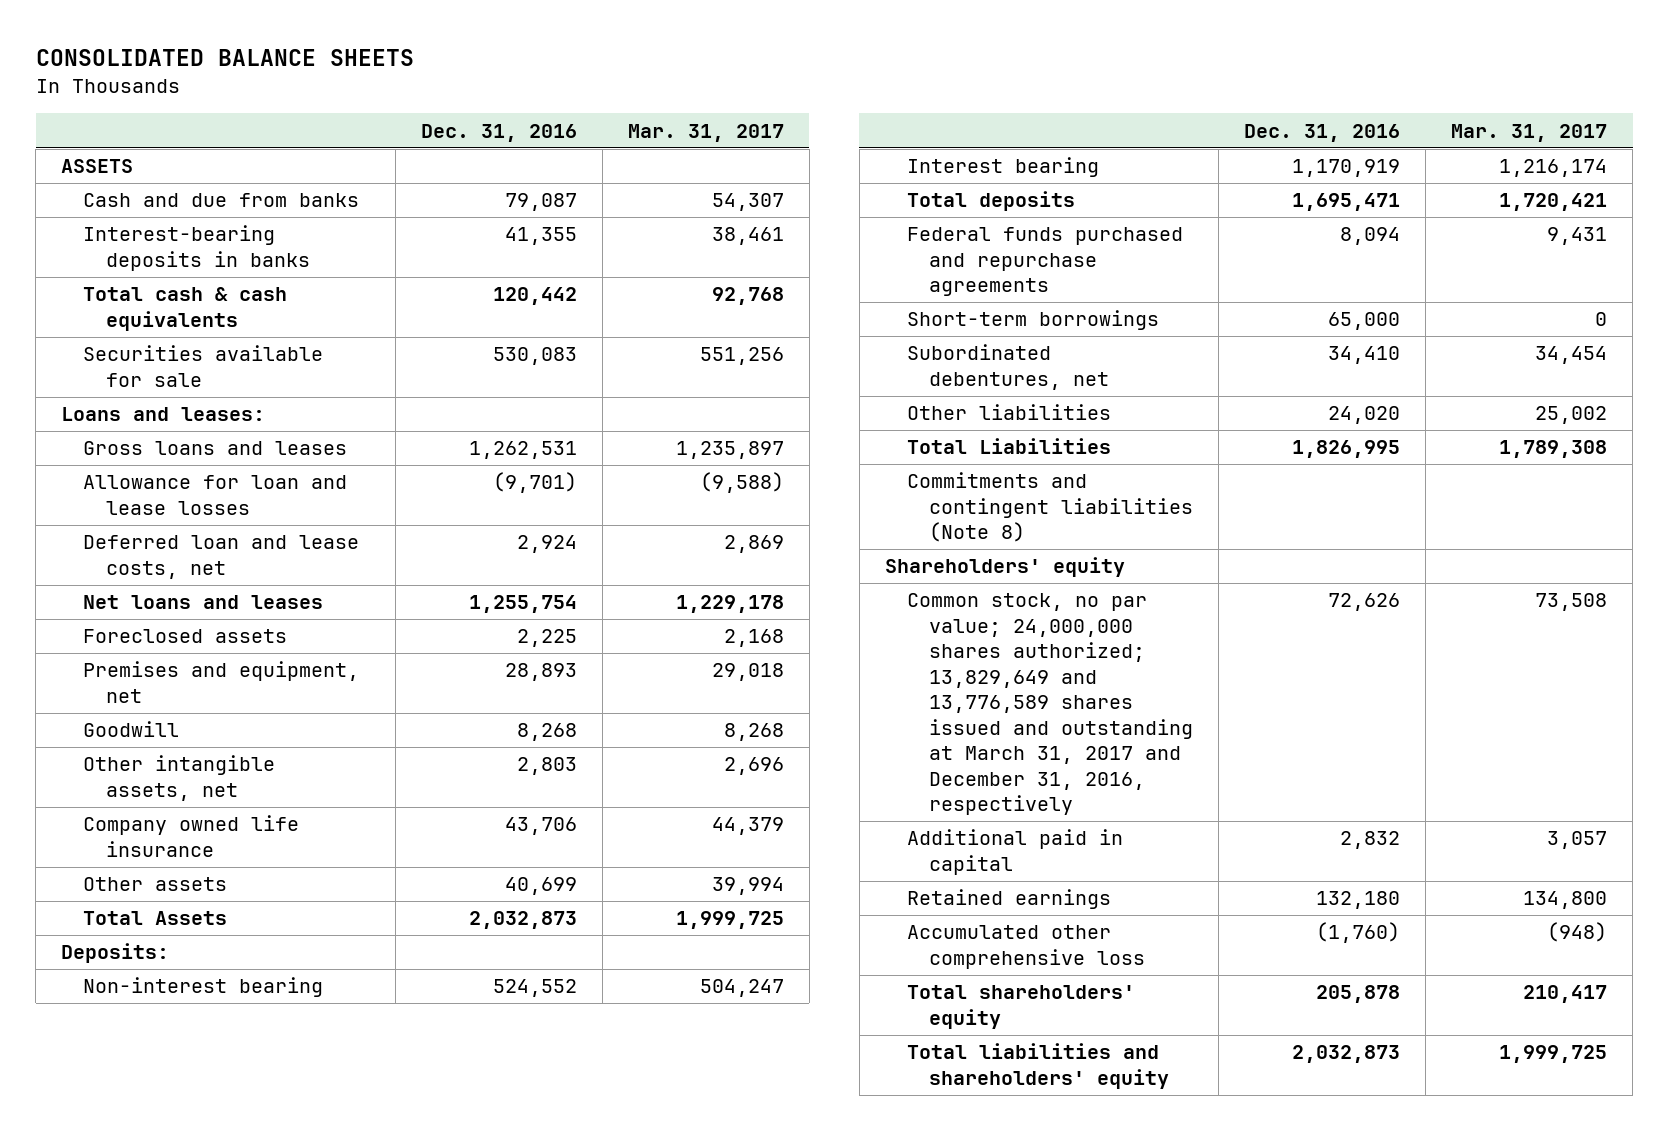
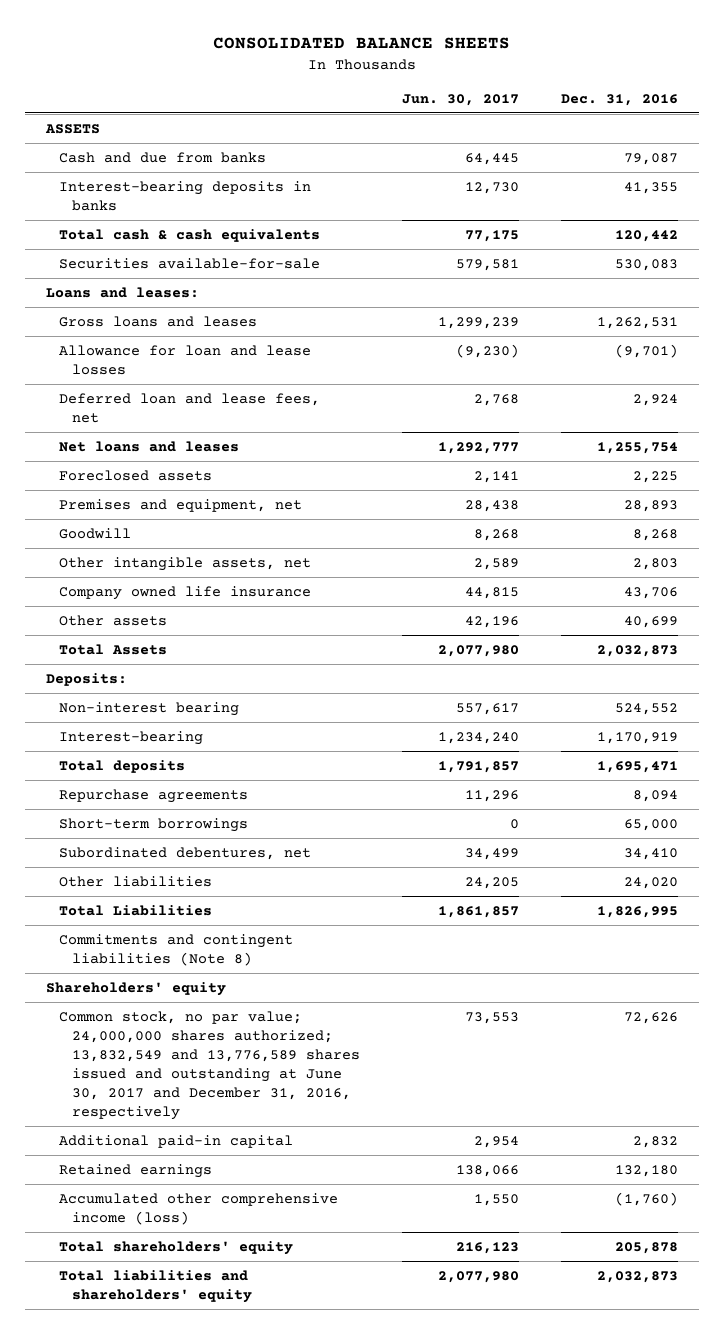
[627,123,784,142] Mar. 31, 2017 -> none
none -> [401,93,519,106] Jun. 30, 2017
[83,345,324,387] Securities available for sale -> [58,257,320,269] Securities available-for-sale
[83,535,360,579] Deferred loan and lease costs, net -> [58,392,320,423] Deferred loan and lease fees, net
[906,157,1099,178] Interest bearing -> [58,730,203,745] Interest-bearing
[906,227,1183,297] Federal funds purchased and repurchase agreements -> [58,788,248,803] Repurchase agreements
[906,593,1194,816] Common stock, no par value; 24,000,000 shares authorized; 13,829,649 and 13,776,589 shares issued and outstanding at March 31, 2017 and December 31, 2016, respectively -> [58,1010,360,1121] Common stock, no par value; 24,000,000 shares authorized; 13,832,549 and 13,776,589 shares issued and outstanding at June 30, 2017 and December 31, 2016, respectively
[906,829,1123,875] Additional paid in capital -> [58,1134,293,1148] Additional paid-in capital
[906,925,1146,969] Accumulated other comprehensive loss -> [58,1192,338,1225] Accumulated other comprehensive income (loss)

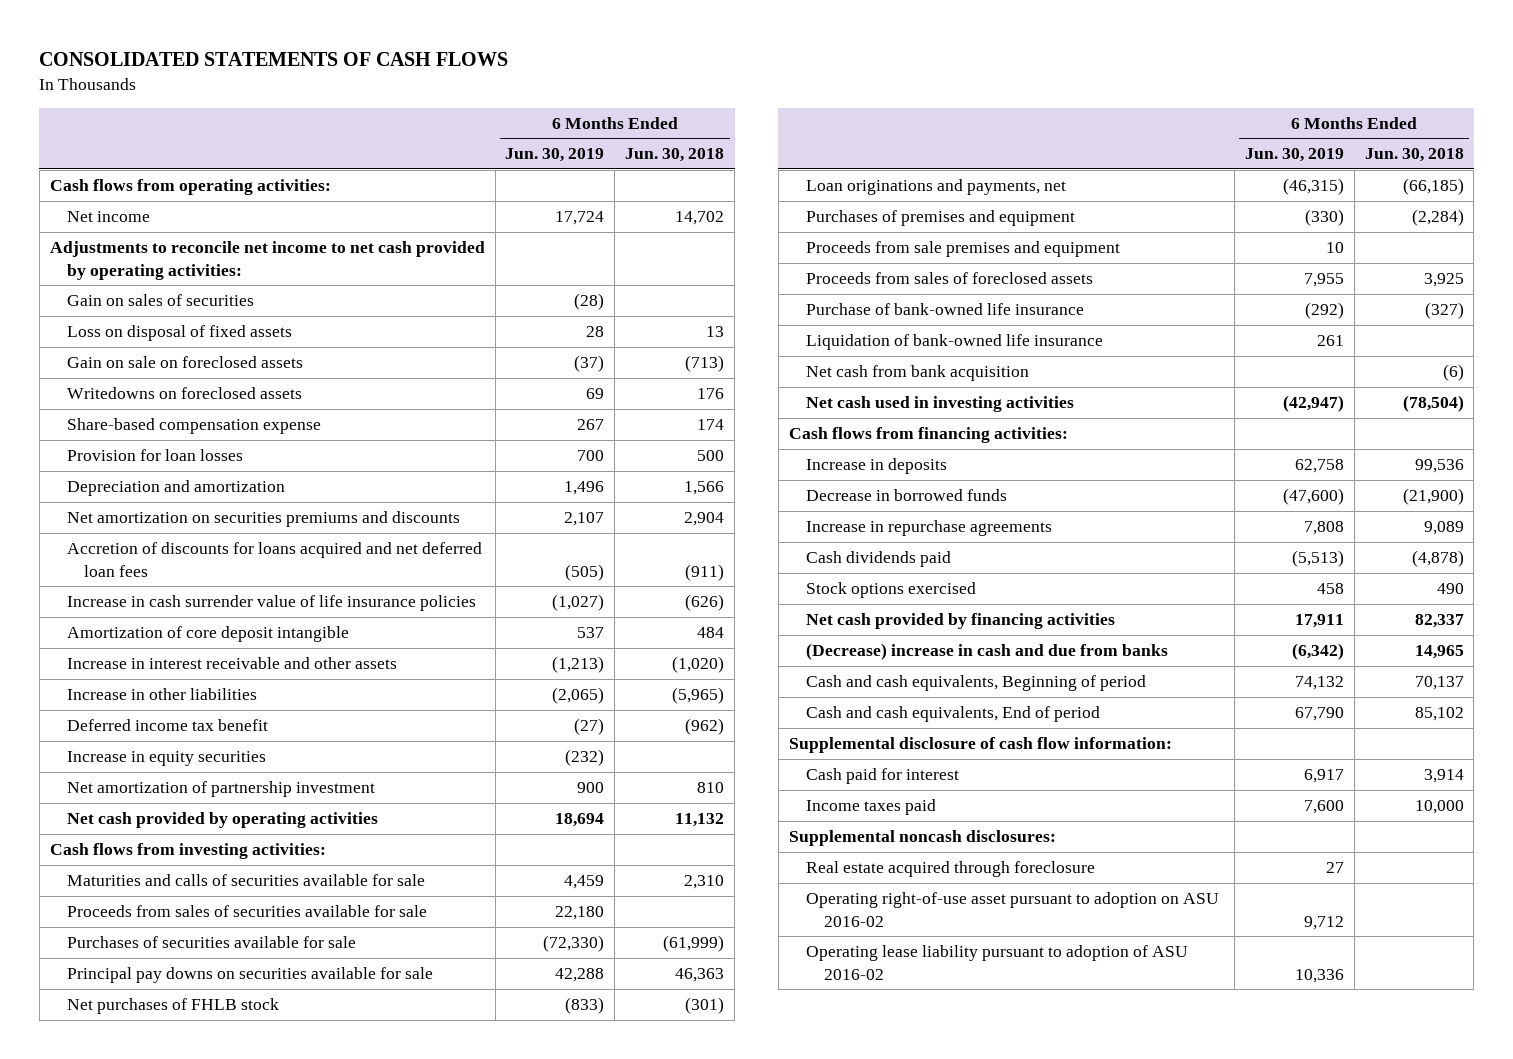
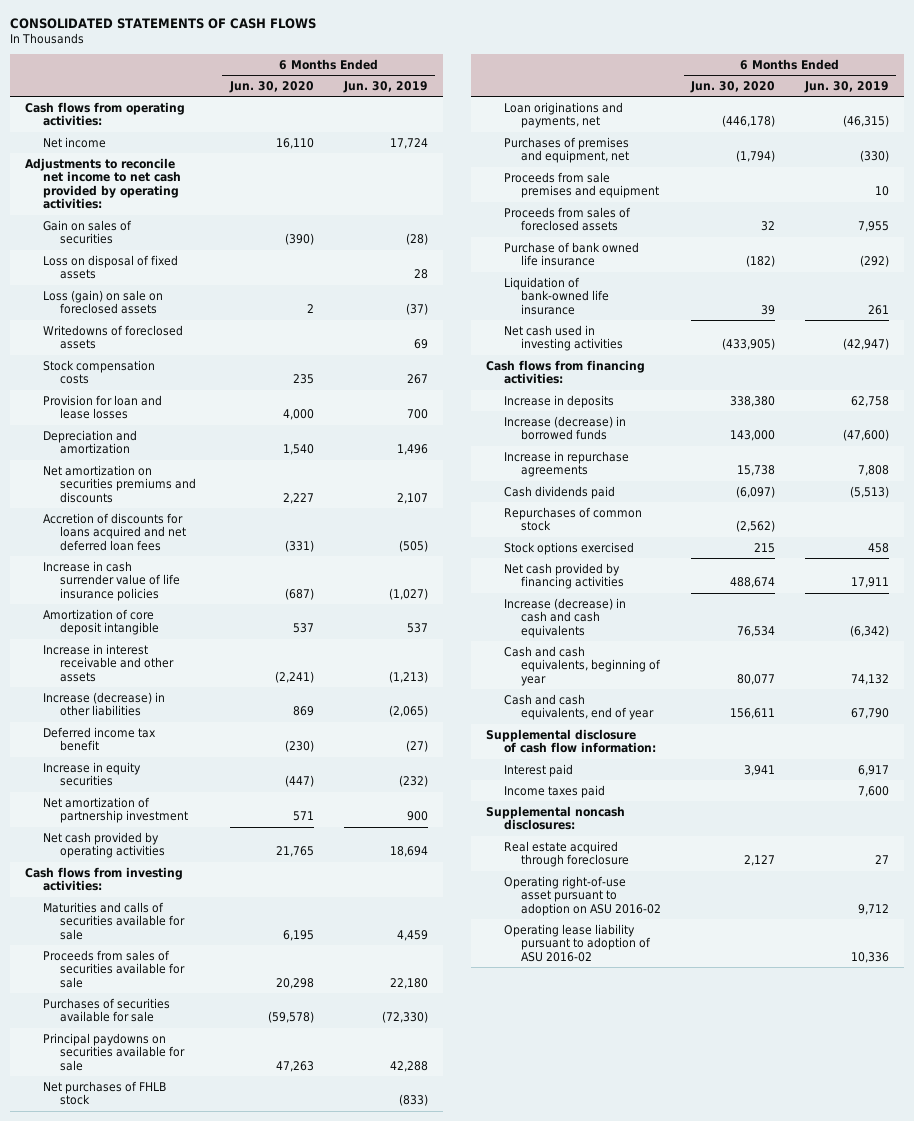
[625,148,725,163] Jun. 30, 2018 -> none
none -> [228,81,314,94] Jun. 30, 2020
[66,355,303,368] Gain on sale on foreclosed assets -> [42,289,163,315] Loss (gain) on sale on foreclosed assets
[66,386,302,399] Writedowns on foreclosed assets -> [42,324,183,350] Writedowns of foreclosed assets
[66,417,321,434] Share-based compensation expense -> [42,359,155,385] Stock compensation costs
[66,448,243,461] Provision for loan losses -> [42,394,162,420] Provision for loan and lease losses
[66,687,257,700] Increase in other liabilities -> [42,691,165,717] Increase (decrease) in other liabilities
[66,966,433,983] Principal pay downs on securities available for sale -> [42,1032,185,1071] Principal paydowns on securities available for sale
[806,209,1076,226] Purchases of premises and equipment -> [503,136,630,164] Purchases of premises and equipment, net
[806,302,1085,315] Purchase of bank-owned life insurance -> [503,241,639,267] Purchase of bank owned life insurance
[806,364,1030,381] Net cash from bank acquisition -> none
[806,488,1008,501] Decrease in borrowed funds -> [503,415,626,441] Increase (decrease) in borrowed funds
none -> [503,506,642,532] Repurchases of common stock
[806,642,1169,660] (Decrease) increase in cash and due from banks -> [503,597,626,638] Increase (decrease) in cash and cash equivalents
[806,674,1147,691] Cash and cash equivalents, Beginning of period -> [503,645,662,686] Cash and cash equivalents, beginning of year
[806,705,1101,722] Cash and cash equivalents, End of period -> [503,693,655,721] Cash and cash equivalents, end of year
[806,767,960,784] Cash paid for interest -> [503,763,573,777] Interest paid

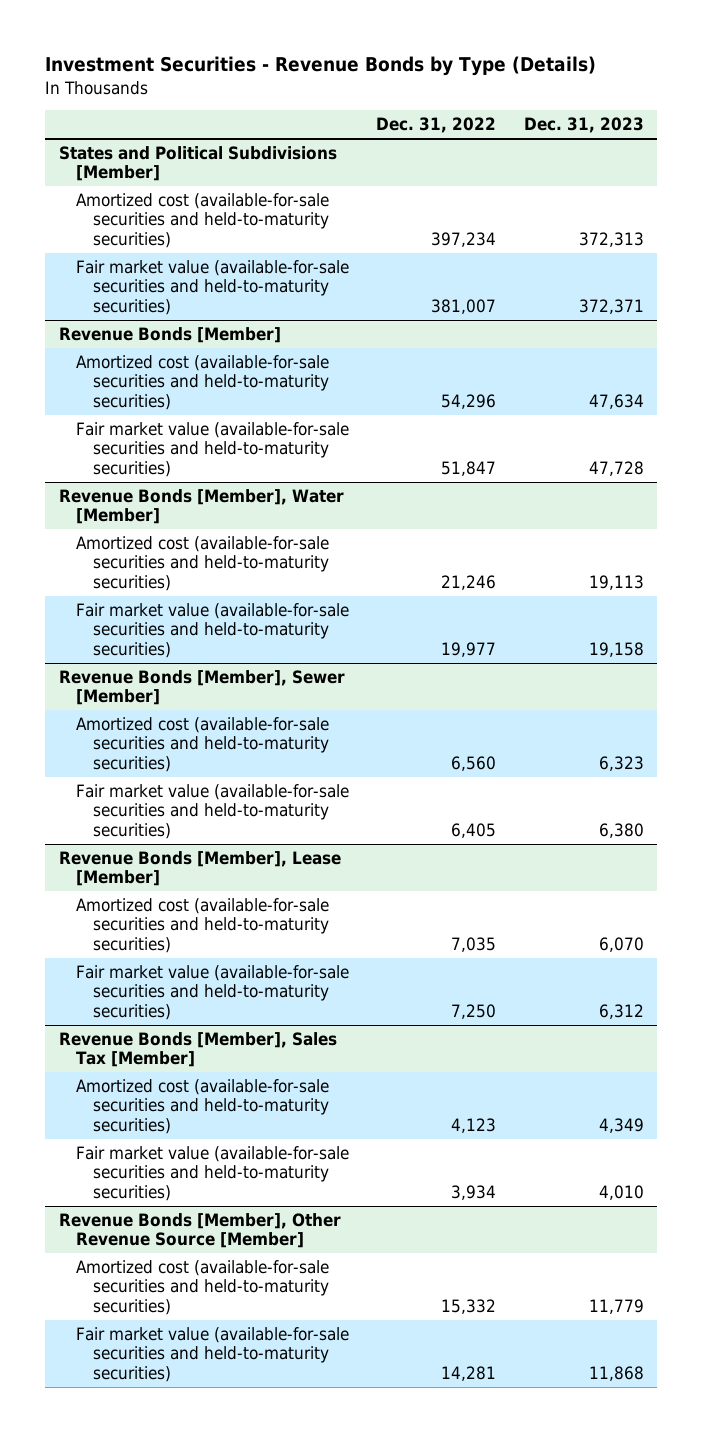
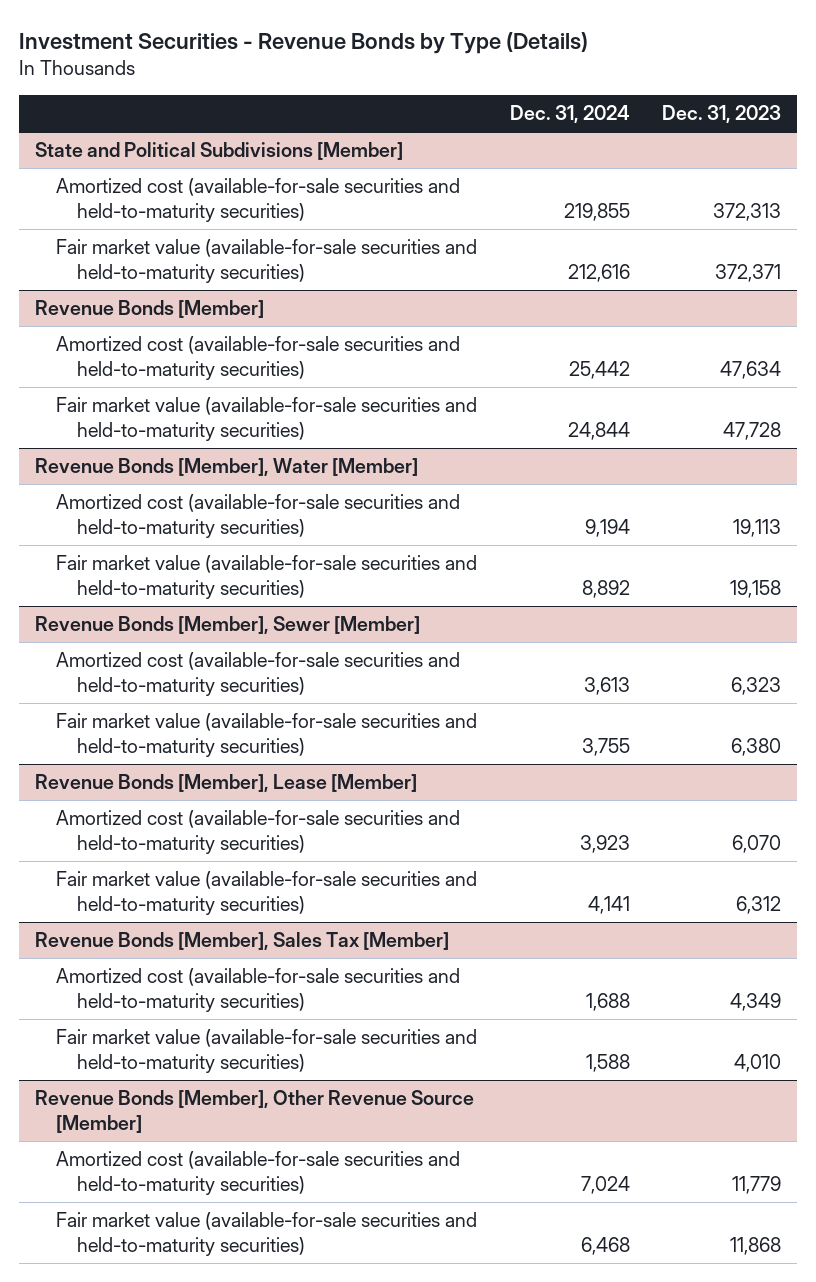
[376,117,497,134] Dec. 31, 2022 -> none
none -> [509,104,630,123] Dec. 31, 2024
[58,146,337,182] States and Political Subdivisions [Member] -> [35,142,404,161] State and Political Subdivisions [Member]

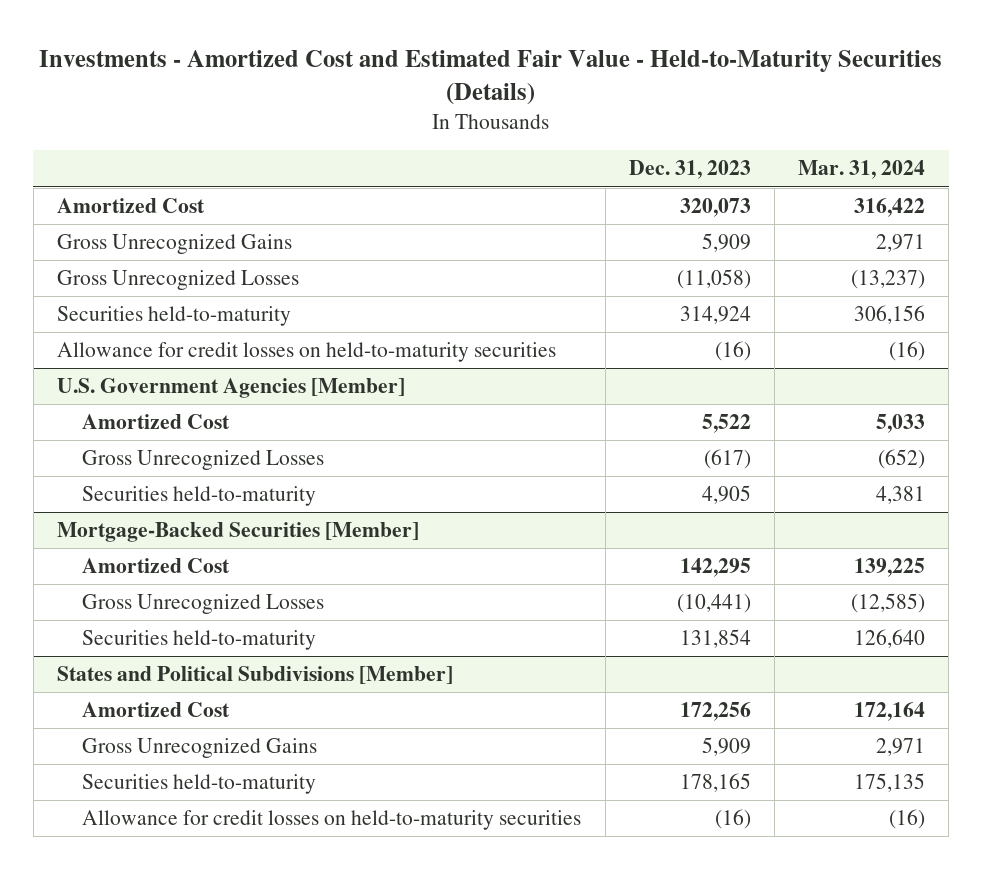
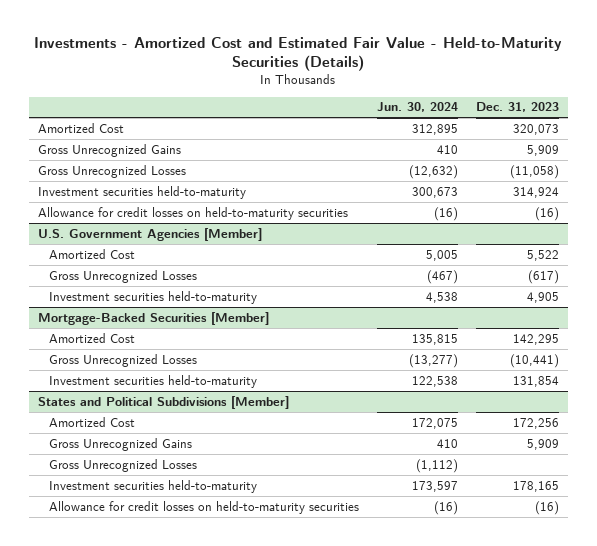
[797,160,925,180] Mar. 31, 2024 -> none
none -> [377,102,459,113] Jun. 30, 2024
[56,306,291,327] Securities held-to-maturity -> [37,185,246,199] Investment securities held-to-maturity
[82,486,317,507] Securities held-to-maturity -> [48,290,257,304] Investment securities held-to-maturity
[82,630,317,651] Securities held-to-maturity -> [48,374,257,388] Investment securities held-to-maturity
none -> [48,458,197,472] Gross Unrecognized Losses
[82,774,317,795] Securities held-to-maturity -> [48,479,257,493] Investment securities held-to-maturity

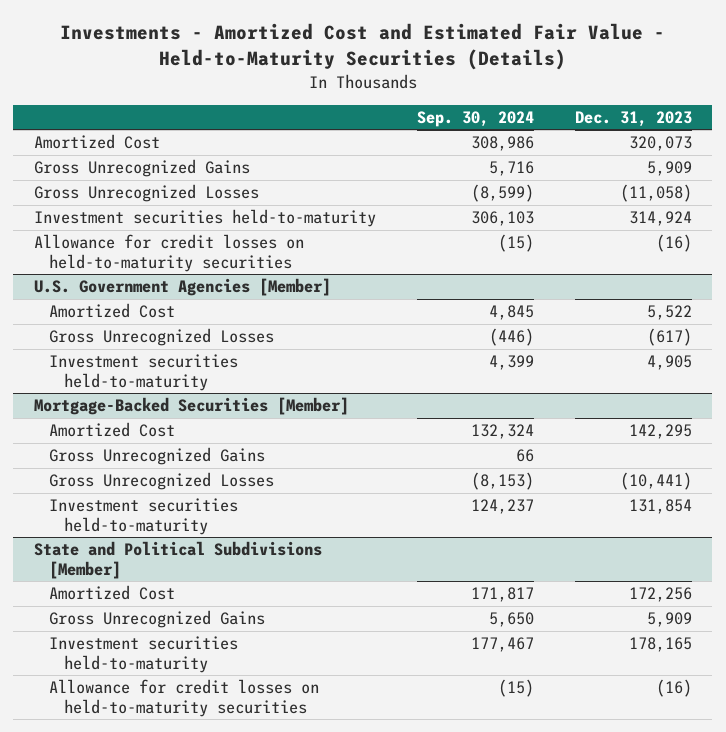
[377,102,459,113] Jun. 30, 2024 -> none
none -> [416,110,534,127] Sep. 30, 2024
none -> [48,447,265,466] Gross Unrecognized Gains
[37,395,289,409] States and Political Subdivisions [Member] -> [33,541,322,579] State and Political Subdivisions [Member]
[48,458,197,472] Gross Unrecognized Losses -> none

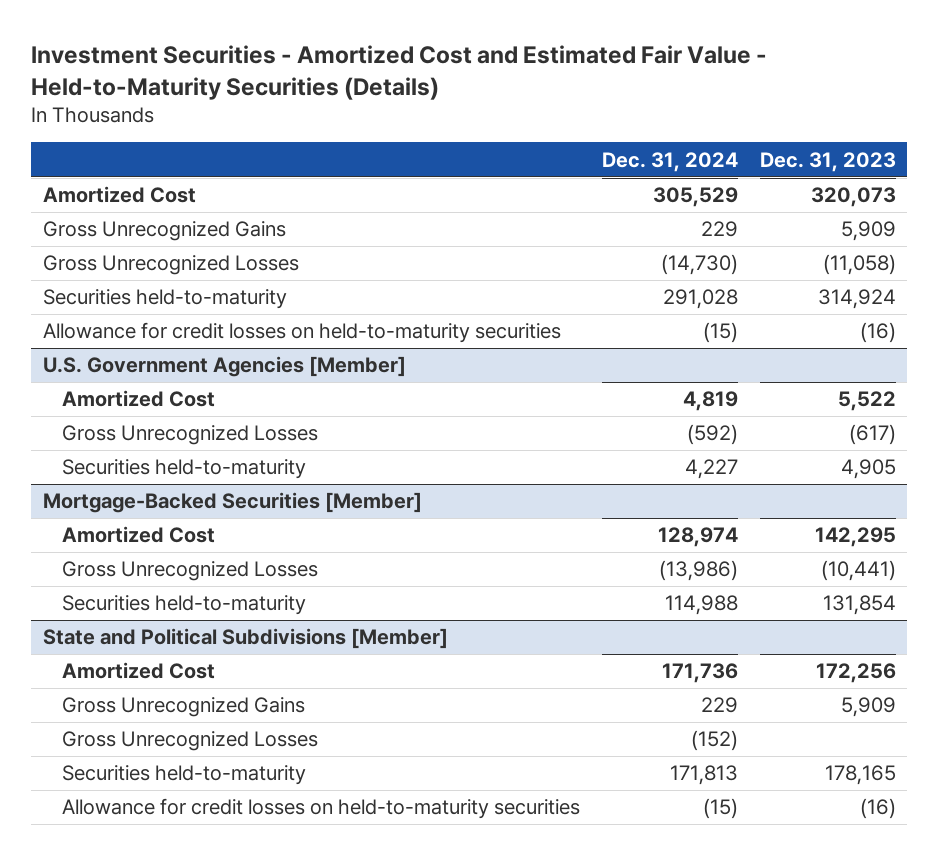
[59,23,665,71] Investments - Amortized Cost and Estimated Fair Value - Held-to-Maturity Securities (Details) -> [31,45,768,100] Investment Securities - Amortized Cost and Estimated Fair Value - Held-to-Maturity Securities (Details)
[416,110,534,127] Sep. 30, 2024 -> none
none -> [601,151,738,172] Dec. 31, 2024
[33,209,376,228] Investment securities held-to-maturity -> [42,289,287,310] Securities held-to-maturity
[48,354,238,391] Investment securities held-to-maturity -> [61,459,306,480] Securities held-to-maturity
[48,447,265,466] Gross Unrecognized Gains -> none
[48,498,238,535] Investment securities held-to-maturity -> [61,595,306,616] Securities held-to-maturity
none -> [61,731,318,752] Gross Unrecognized Losses
[48,636,238,673] Investment securities held-to-maturity -> [61,765,306,786] Securities held-to-maturity

